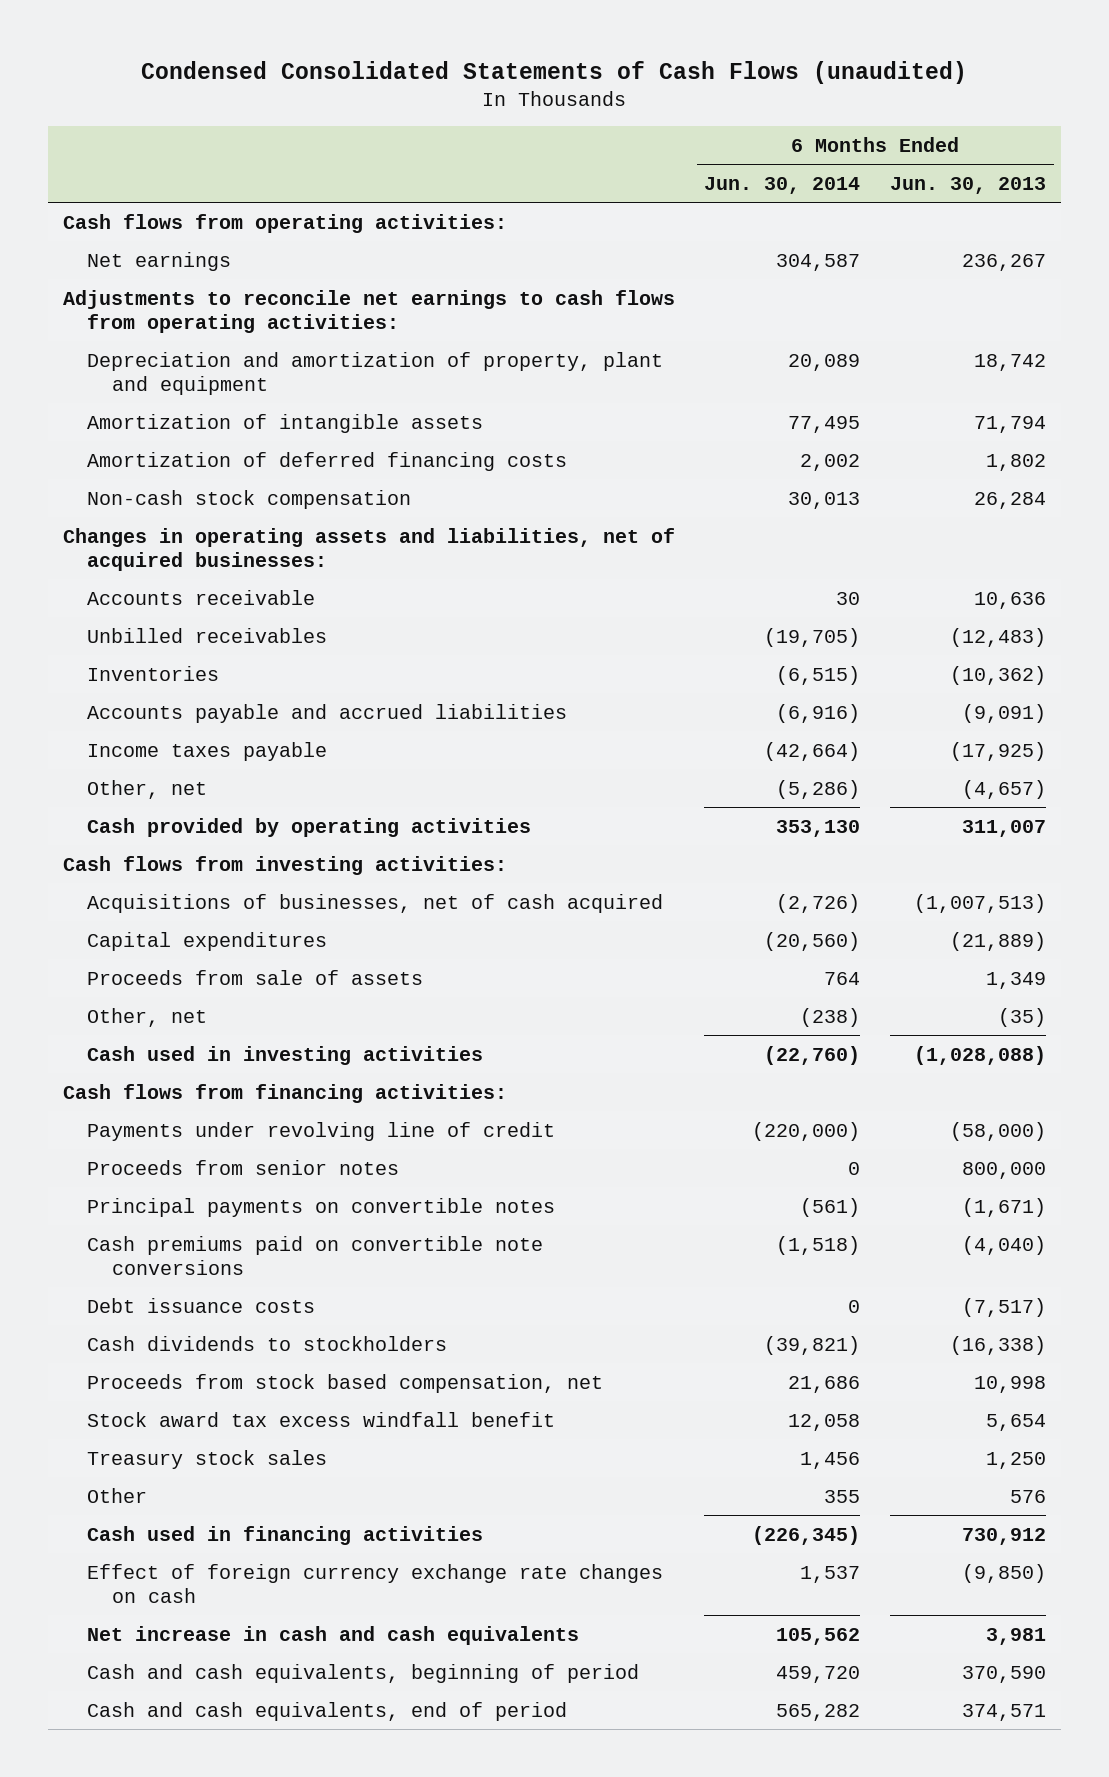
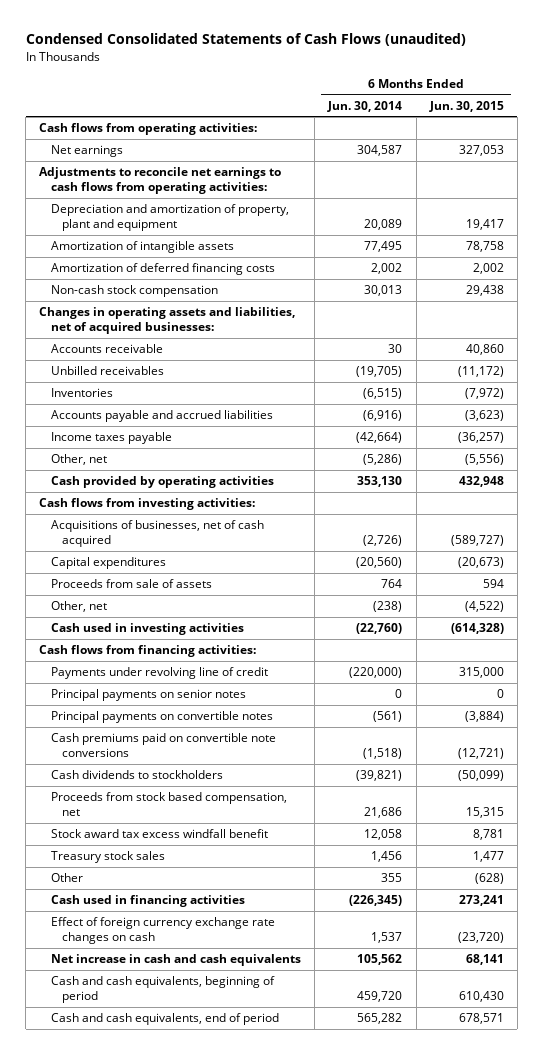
[890,177,1047,195] Jun. 30, 2013 -> none
none -> [428,100,504,112] Jun. 30, 2015
[87,1159,400,1175] Proceeds from senior notes -> none
none -> [50,689,246,702] Principal payments on senior notes
[87,1297,316,1313] Debt issuance costs -> none

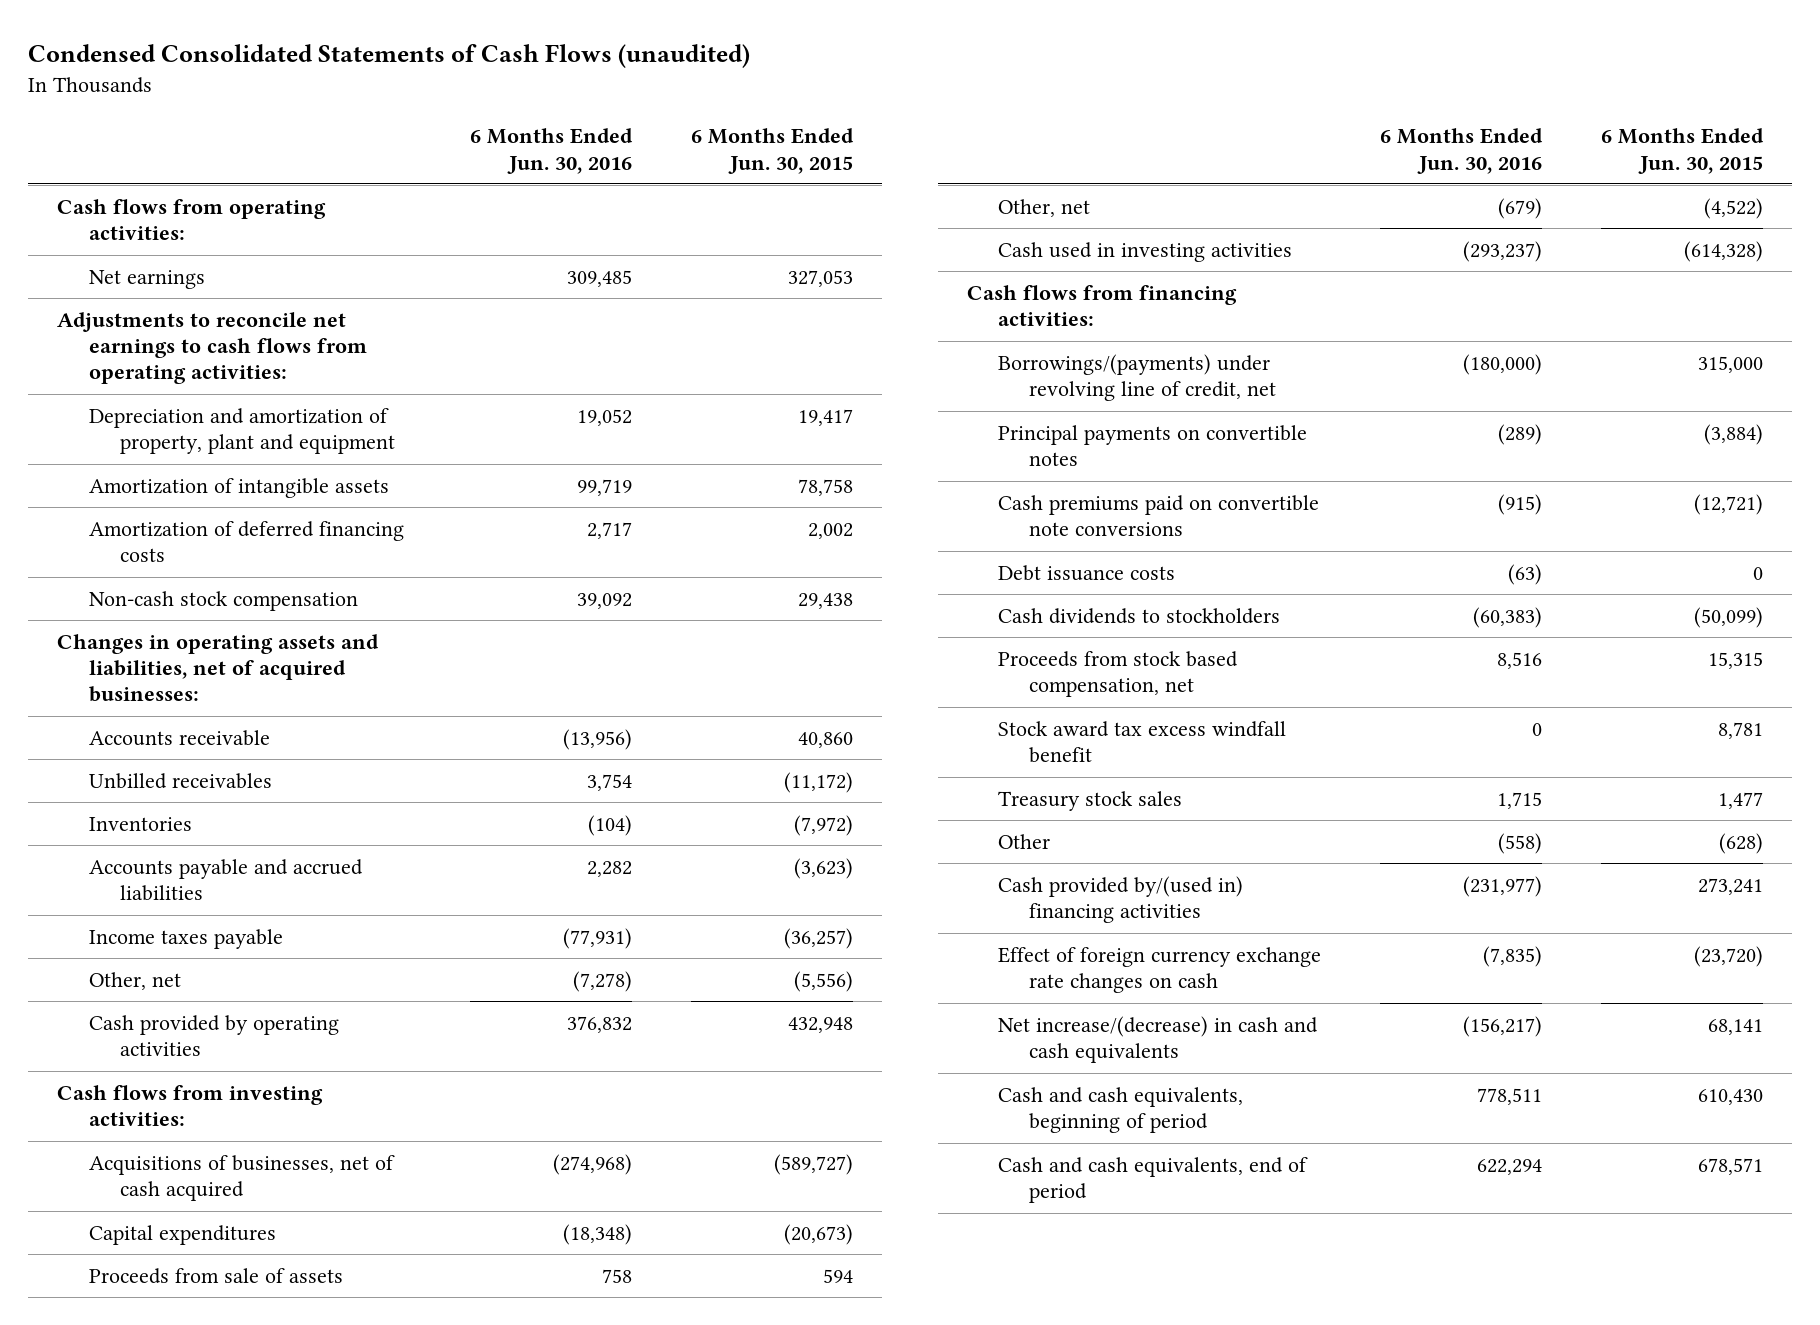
[327,100,403,112] Jun. 30, 2014 -> none
none -> [470,128,634,174] 6 Months Ended Jun. 30, 2016
[50,689,246,702] Principal payments on senior notes -> none
[50,667,268,680] Payments under revolving line of credit -> [998,353,1277,402] Borrowings/(payments) under revolving line of credit, net
none -> [998,564,1176,581] Debt issuance costs
[50,895,245,908] Cash used in financing activities -> [998,875,1244,924] Cash provided by/(used in) financing activities
[50,954,301,967] Net increase in cash and cash equivalents -> [998,1015,1319,1064] Net increase/(decrease) in cash and cash equivalents

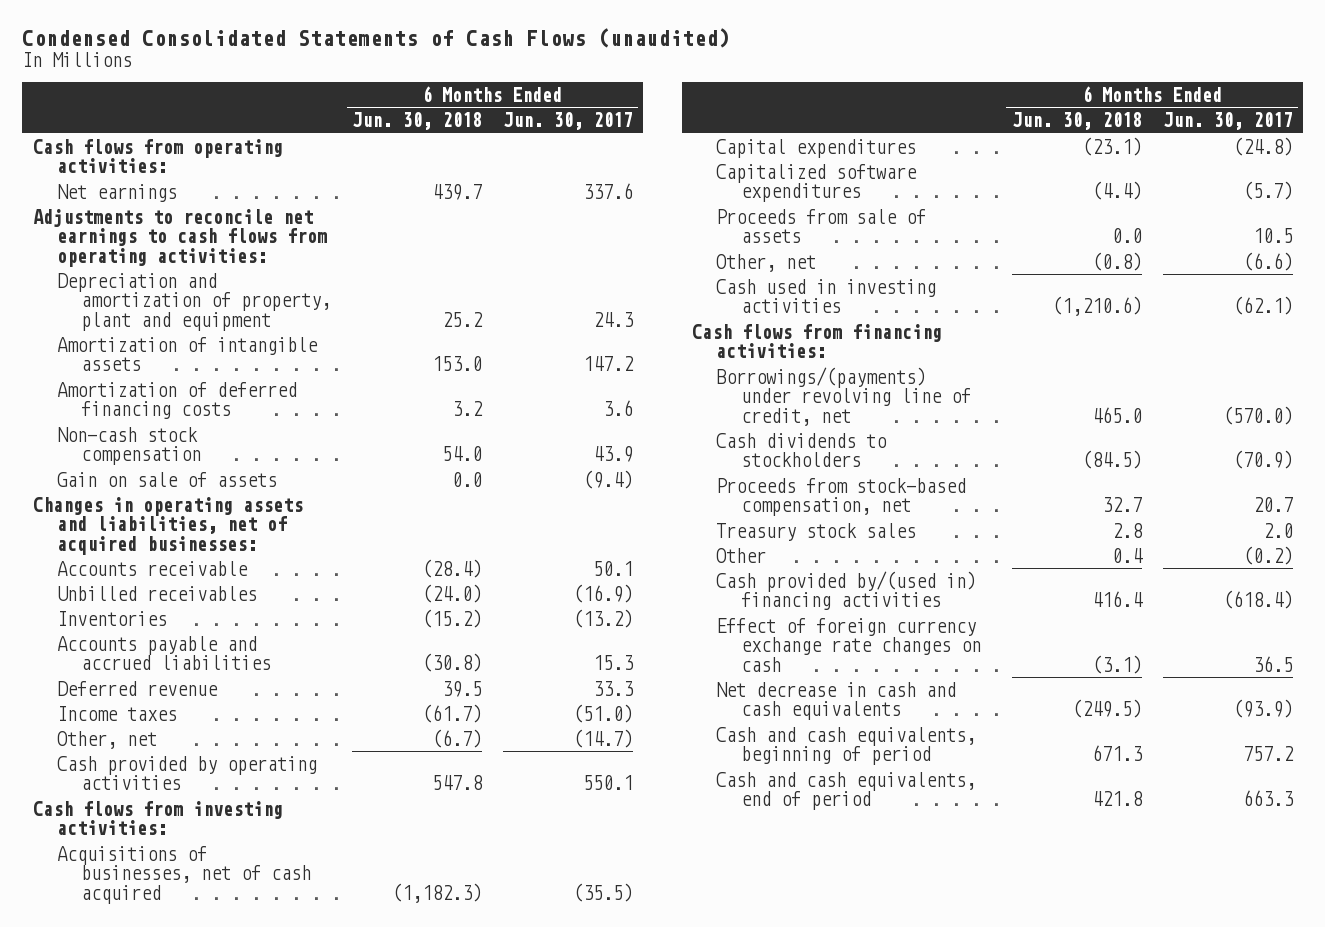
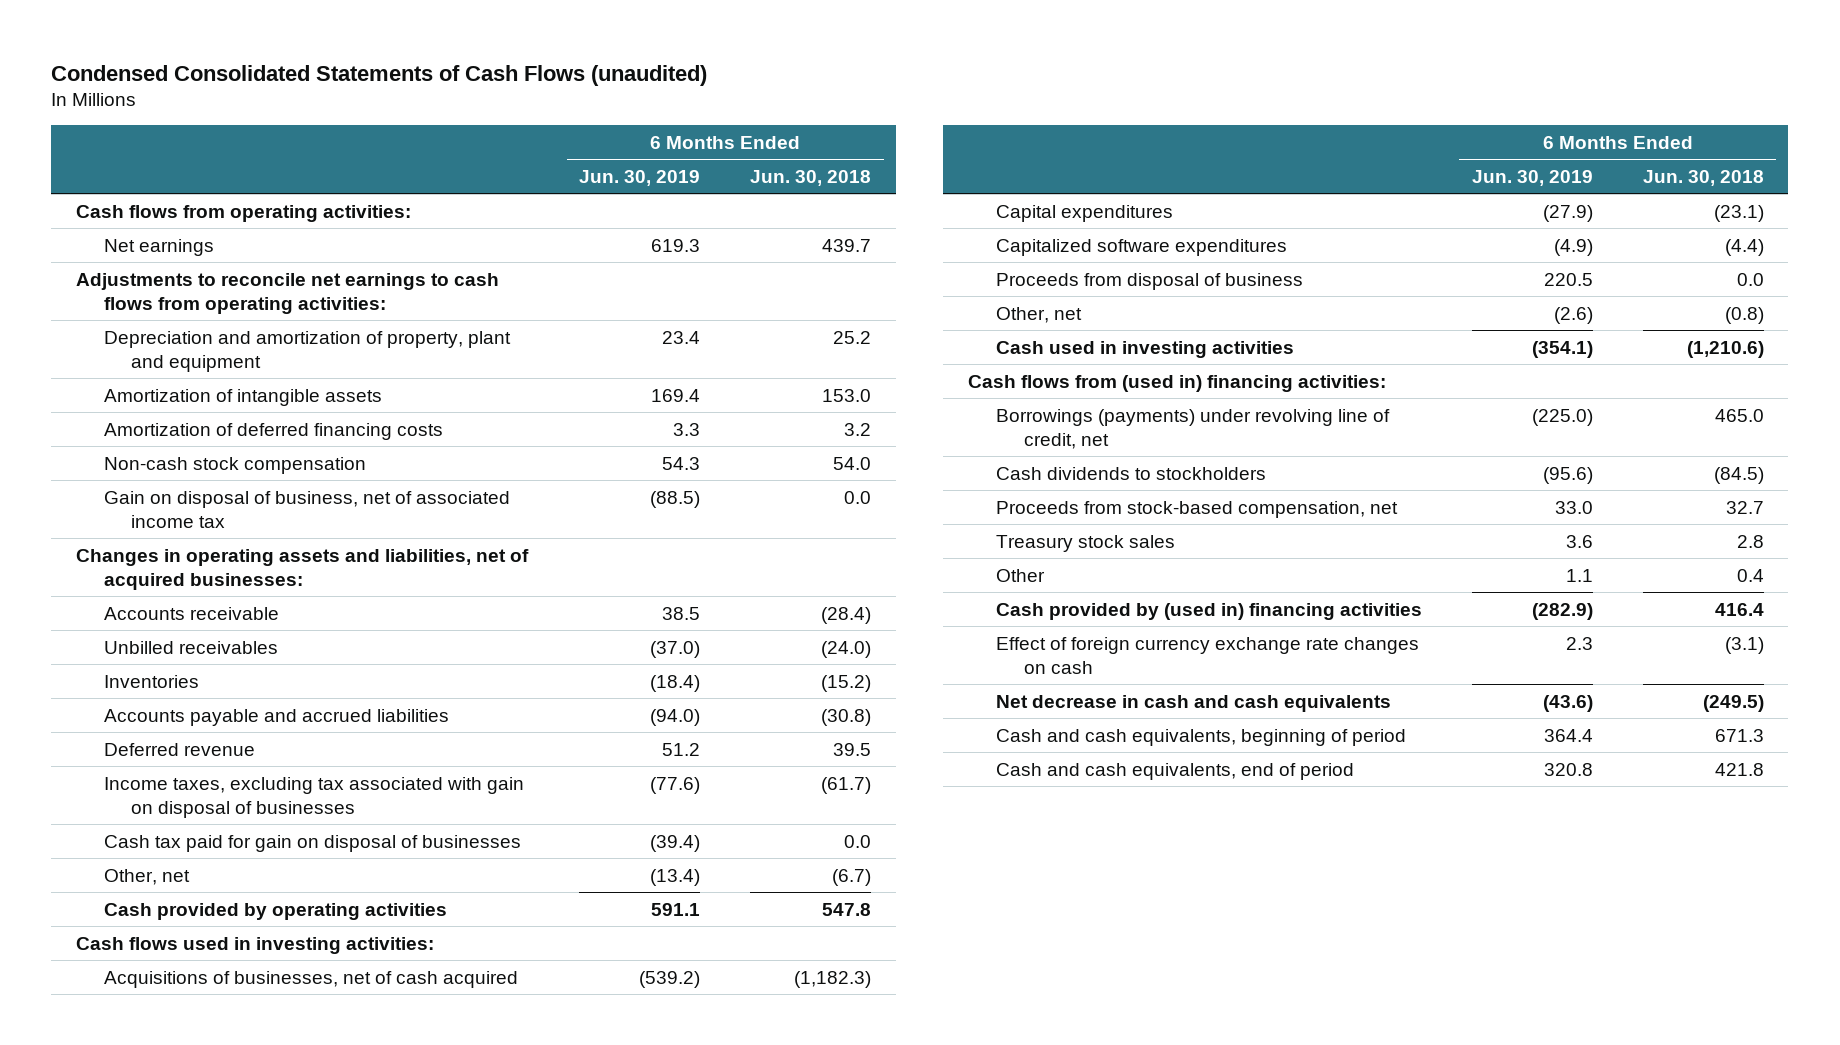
[502,112,633,131] Jun. 30, 2017 -> none
none -> [579,169,701,186] Jun. 30, 2019
[56,471,277,487] Gain on sale of assets -> none
none -> [103,490,510,528] Gain on disposal of business, net of associated income tax
[56,705,177,721] Income taxes -> [103,776,524,818] Income taxes, excluding tax associated with gain on disposal of businesses
none -> [103,834,521,852] Cash tax paid for gain on disposal of businesses
[32,800,283,836] Cash flows from investing activities: -> [76,936,435,954] Cash flows used in investing activities:
[716,208,927,244] Proceeds from sale of assets -> none
none -> [995,272,1303,290] Proceeds from disposal of business
[692,323,943,359] Cash flows from financing activities: -> [968,374,1387,392] Cash flows from (used in) financing activities:
[716,366,971,426] Borrowings/(payments) under revolving line of credit, net -> [995,408,1390,449] Borrowings (payments) under revolving line of credit, net
[716,570,977,611] Cash provided by/(used in) financing activities -> [995,602,1422,620] Cash provided by (used in) financing activities

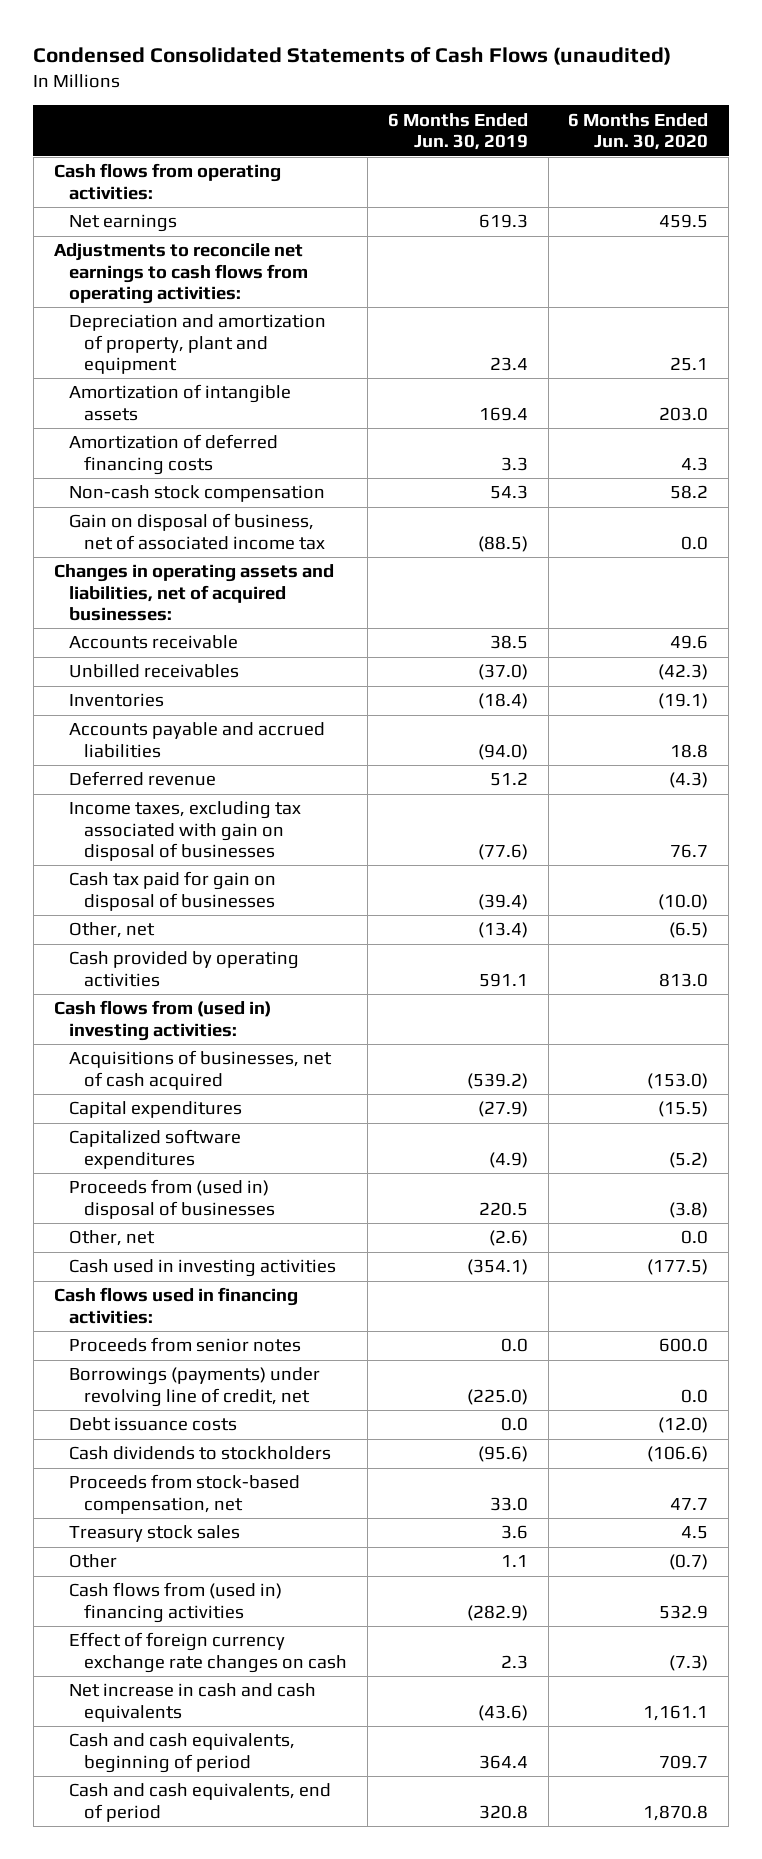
[750,169,872,186] Jun. 30, 2018 -> none
none -> [568,112,709,151] 6 Months Ended Jun. 30, 2020
[76,936,435,954] Cash flows used in investing activities: -> [53,1000,271,1041] Cash flows from (used in) investing activities:
[995,272,1303,290] Proceeds from disposal of business -> [68,1179,276,1219] Proceeds from (used in) disposal of businesses
[968,374,1387,392] Cash flows from (used in) financing activities: -> [53,1287,298,1324] Cash flows used in financing activities:
none -> [68,1337,301,1353] Proceeds from senior notes
none -> [68,1417,237,1432] Debt issuance costs
[995,602,1422,620] Cash provided by (used in) financing activities -> [68,1582,282,1623] Cash flows from (used in) financing activities
[995,694,1391,712] Net decrease in cash and cash equivalents -> [68,1683,316,1722] Net increase in cash and cash equivalents

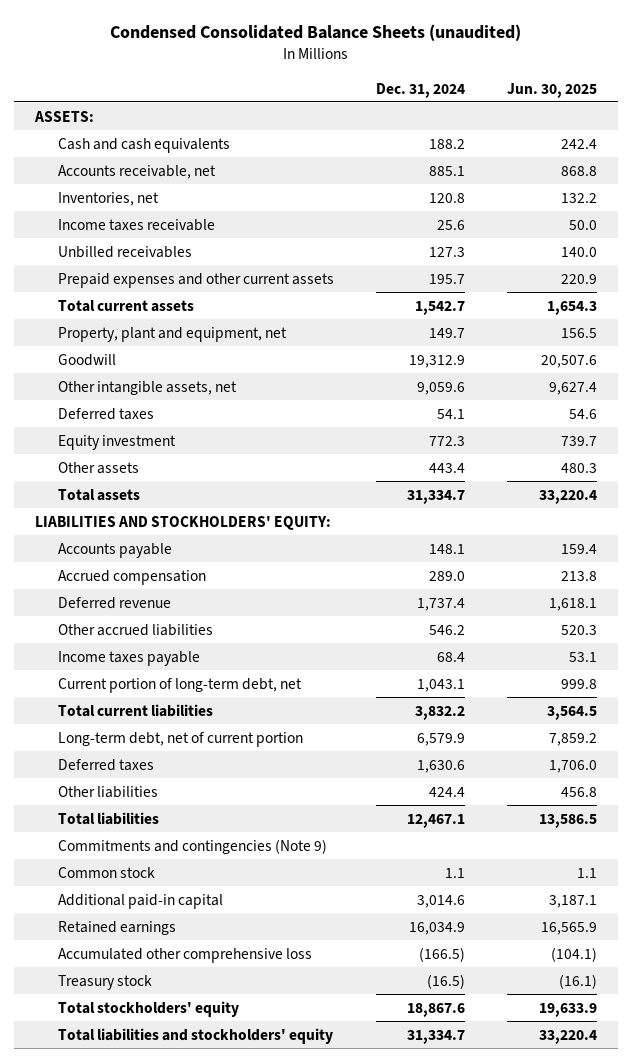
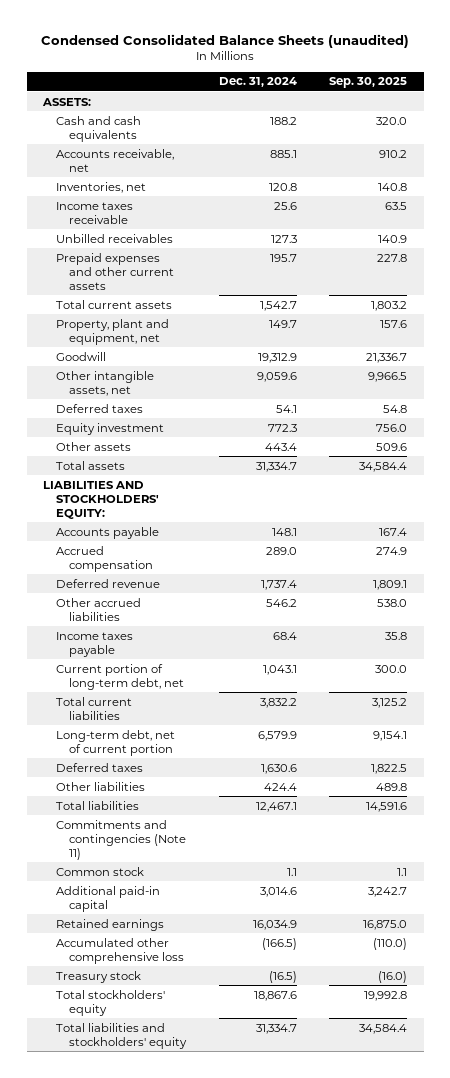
[506,82,597,98] Jun. 30, 2025 -> none
none -> [329,77,408,89] Sep. 30, 2025
[57,838,327,854] Commitments and contingencies (Note 9) -> [55,819,186,860] Commitments and contingencies (Note 11)

